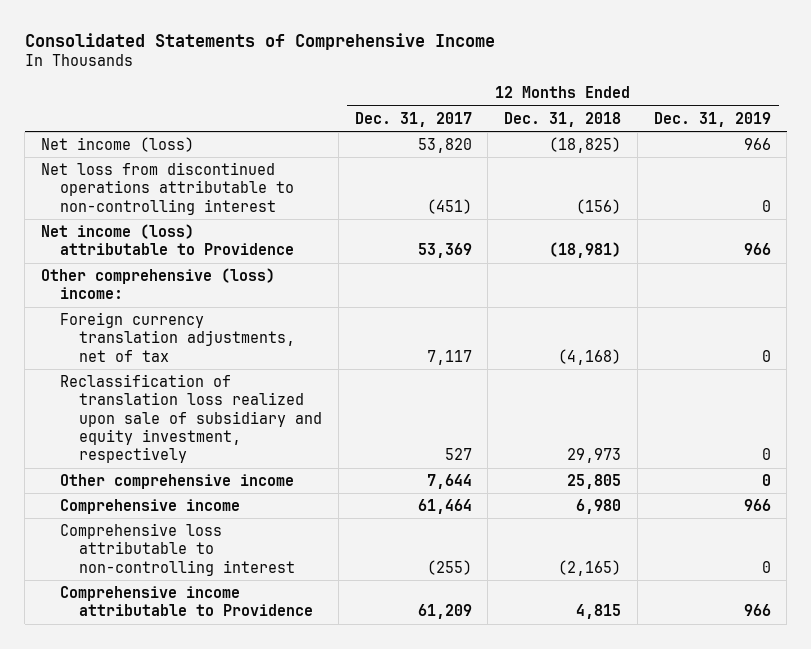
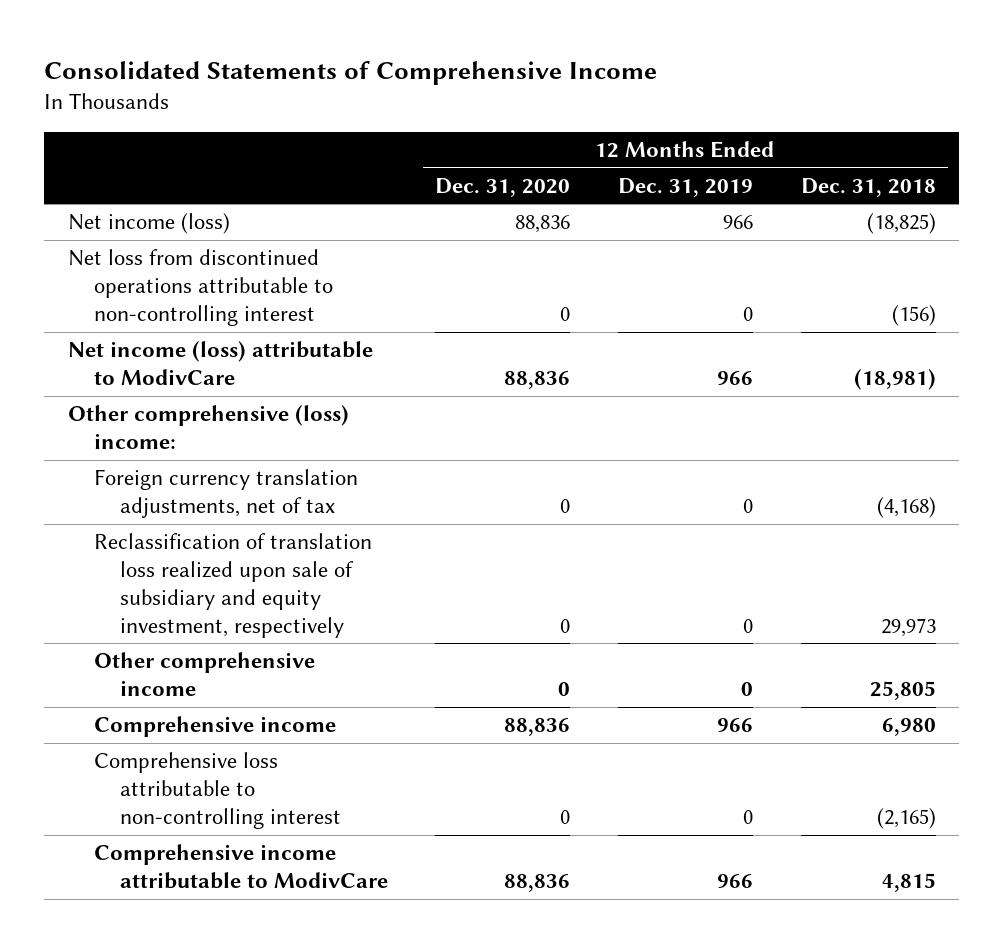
[354,111,472,127] Dec. 31, 2017 -> none
none -> [435,177,571,197] Dec. 31, 2020
[40,223,295,256] Net income (loss) attributable to Providence -> [67,341,373,386] Net income (loss) attributable to ModivCare
[60,585,314,617] Comprehensive income attributable to Providence -> [93,844,388,890] Comprehensive income attributable to ModivCare

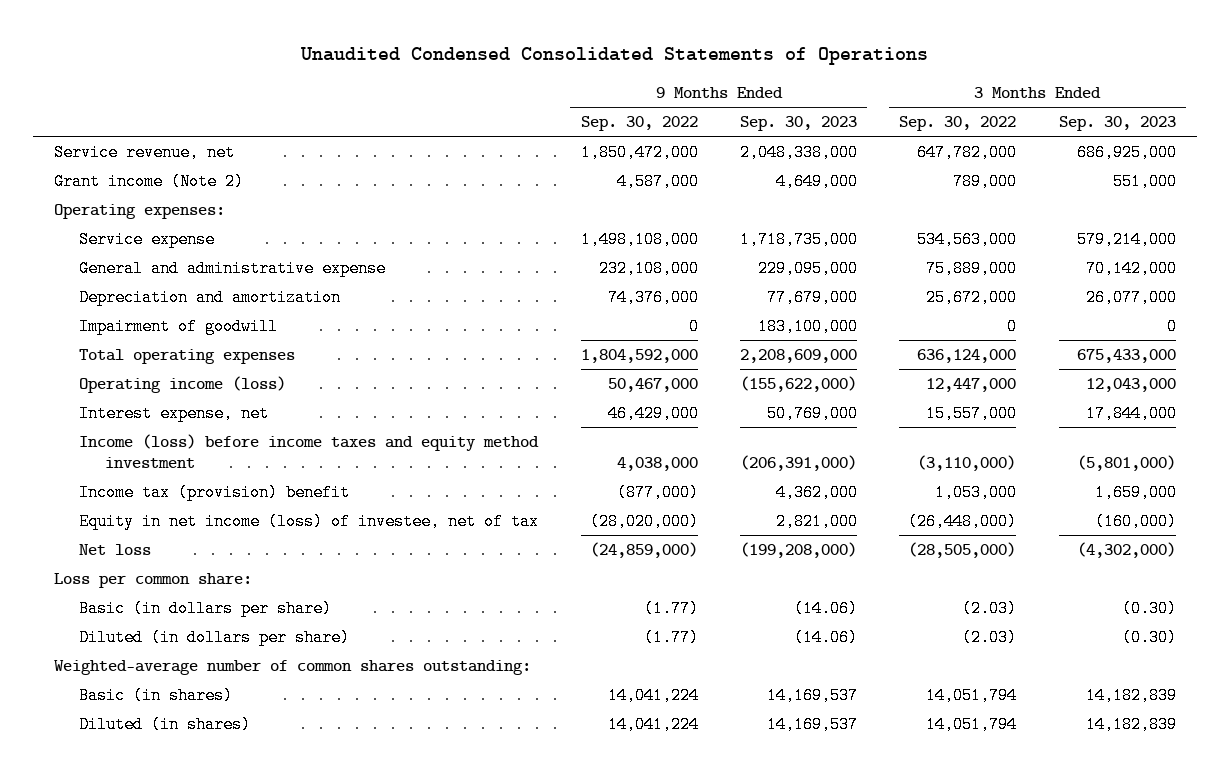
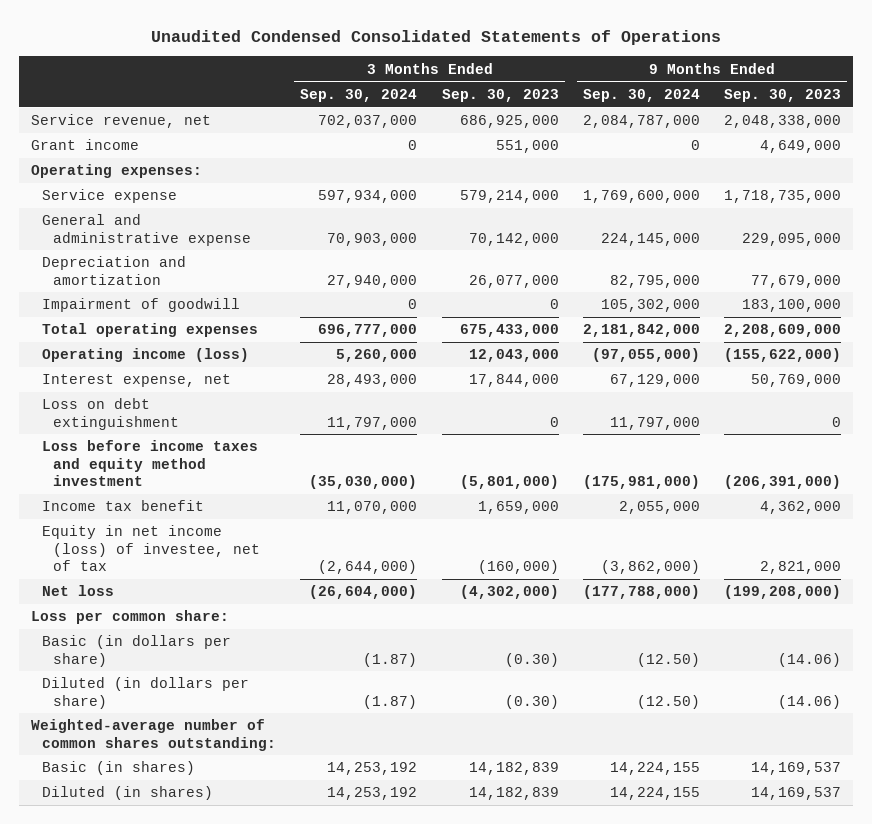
[580,116,698,132] Sep. 30, 2022 -> none
[899,116,1017,132] Sep. 30, 2022 -> none
none -> [300,88,418,102] Sep. 30, 2024
none -> [582,88,700,102] Sep. 30, 2024
[54,172,245,190] Grant income (Note 2) -> [31,139,140,151] Grant income
none -> [42,398,180,430] Loss on debt extinguishment
[79,433,540,469] Income (loss) before income taxes and equity method investment -> [42,440,259,486] Loss before income taxes and equity method investment
[79,483,351,501] Income tax (provision) benefit -> [42,500,205,512] Income tax benefit

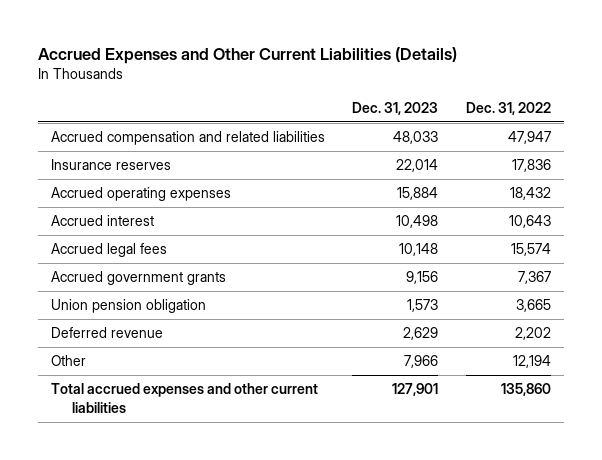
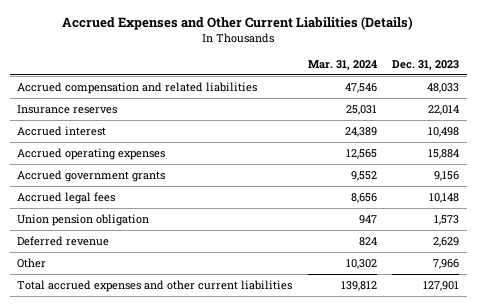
[465,101,551,115] Dec. 31, 2022 -> none
none -> [307,60,377,71] Mar. 31, 2024
[51,187,232,202] Accrued operating expenses -> [17,147,166,160] Accrued operating expenses
[51,243,168,258] Accrued legal fees -> [17,191,116,204] Accrued legal fees

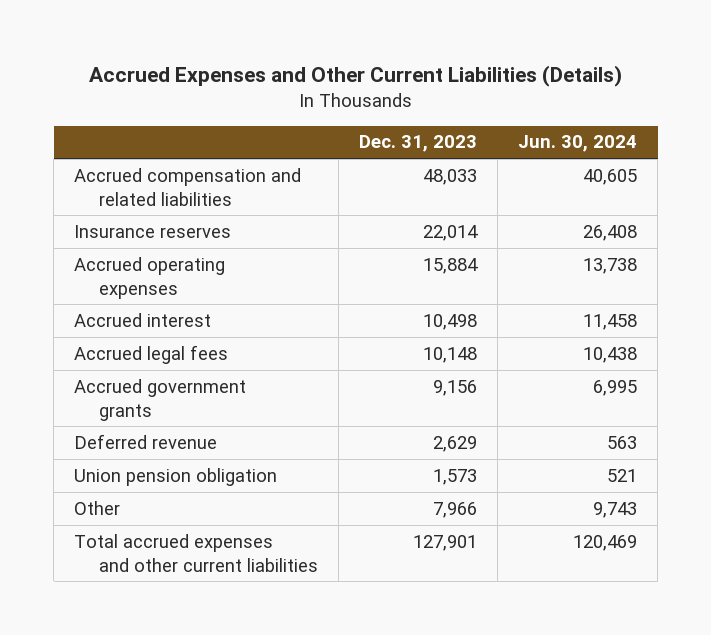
[307,60,377,71] Mar. 31, 2024 -> none
none -> [518,135,638,153] Jun. 30, 2024
[17,125,107,136] Accrued interest -> [74,312,212,327] Accrued interest
[17,169,166,182] Accrued government grants -> [74,378,247,421] Accrued government grants
[17,213,150,226] Union pension obligation -> [74,467,278,486] Union pension obligation

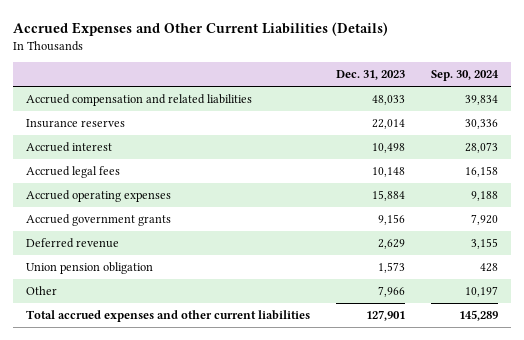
[518,135,638,153] Jun. 30, 2024 -> none
none -> [431,70,500,82] Sep. 30, 2024
[74,256,226,299] Accrued operating expenses -> [26,190,172,203] Accrued operating expenses

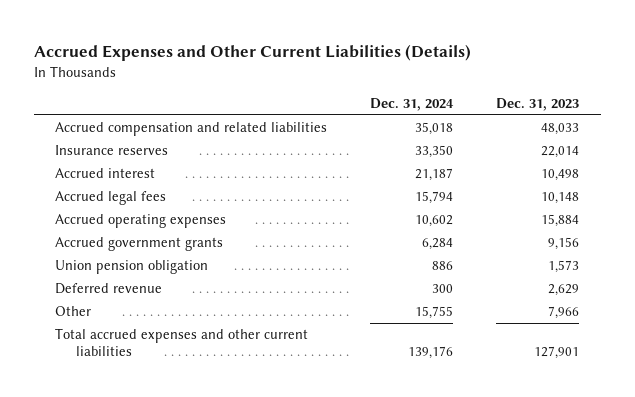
[431,70,500,82] Sep. 30, 2024 -> none
none -> [370,97,455,111] Dec. 31, 2024
[26,238,120,249] Deferred revenue -> [55,283,163,295] Deferred revenue

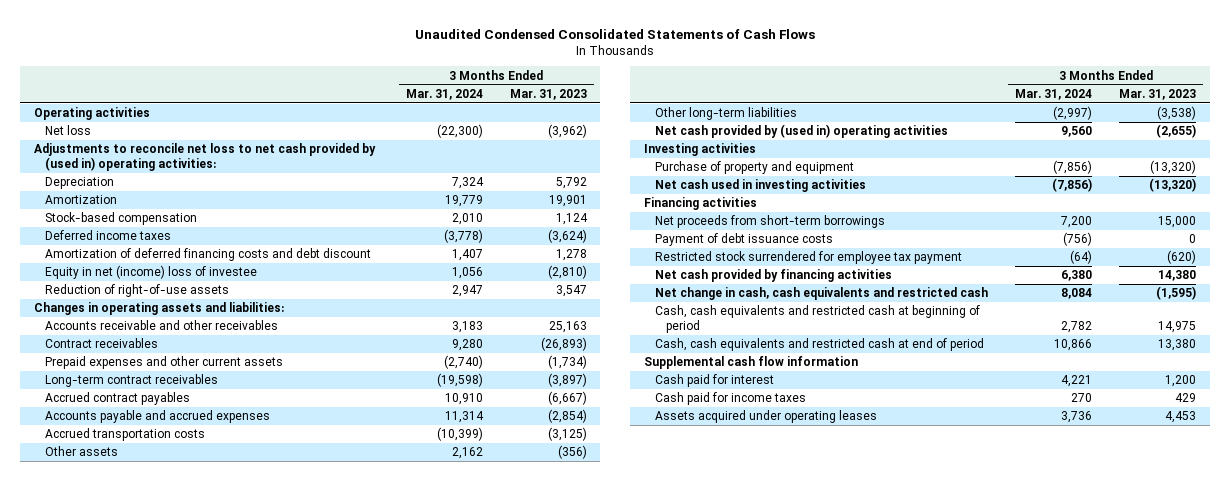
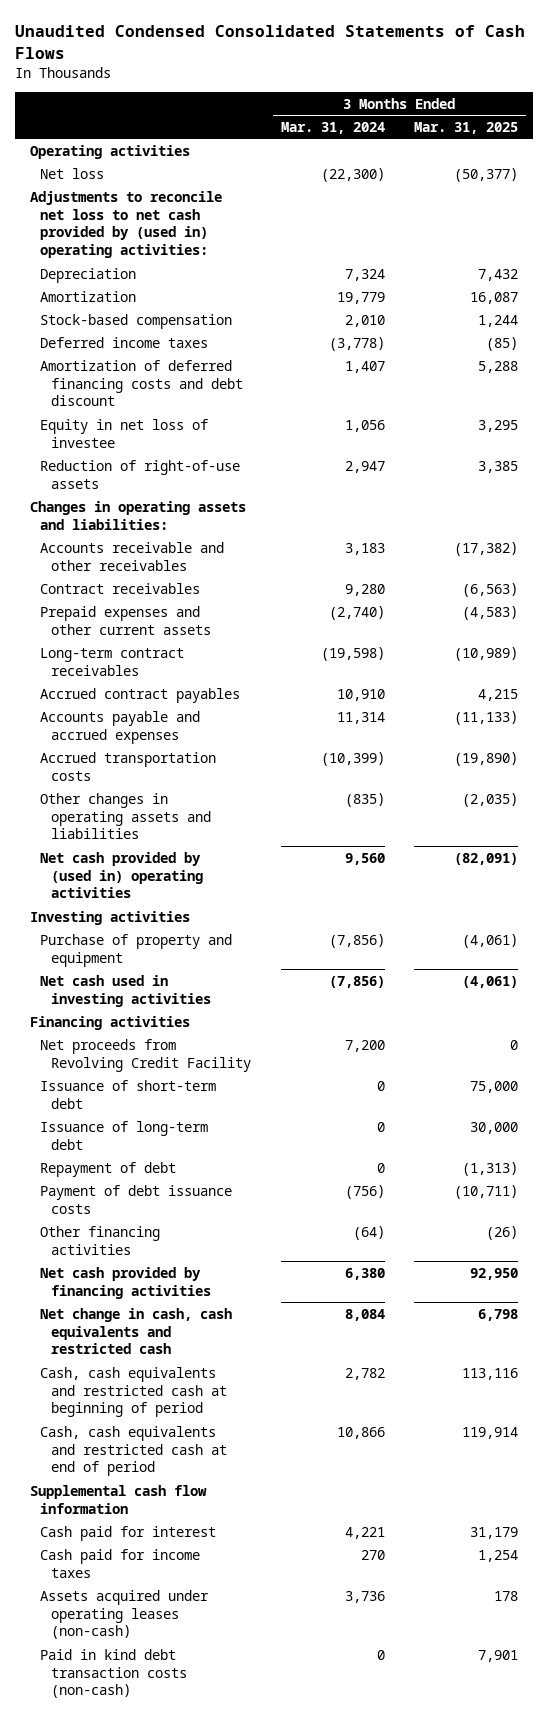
[509,88,587,100] Mar. 31, 2023 -> none
none -> [414,121,519,134] Mar. 31, 2025
[45,265,258,280] Equity in net (income) loss of investee -> [40,418,209,448] Equity in net loss of investee
[45,446,119,457] Other assets -> none
[654,107,797,121] Other long-term liabilities -> none
none -> [40,792,212,840] Other changes in operating assets and liabilities
[654,215,885,229] Net proceeds from short-term borrowings -> none
none -> [40,1038,252,1072] Net proceeds from Revolving Credit Facility
none -> [40,1079,217,1109] Issuance of short-term debt
none -> [40,1120,209,1150] Issuance of long-term debt
none -> [40,1161,177,1177] Repayment of debt
[654,251,962,265] Restricted stock surrendered for employee tax payment -> none
none -> [40,1225,161,1255] Other financing activities
[654,410,877,424] Assets acquired under operating leases -> [40,1589,210,1640] Assets acquired under operating leases (non-cash)
none -> [40,1648,188,1699] Paid in kind debt transaction costs (non-cash)

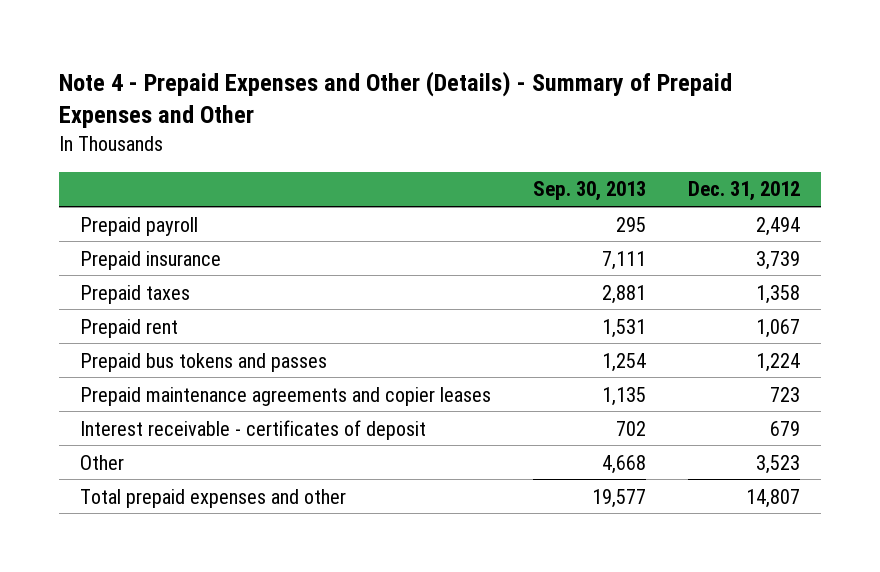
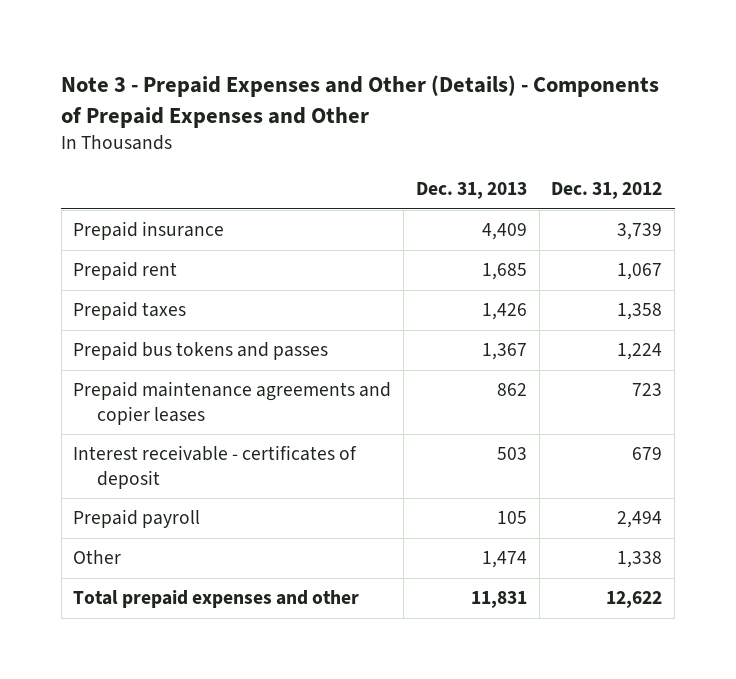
[58,70,732,129] Note 4 - Prepaid Expenses and Other (Details) - Summary of Prepaid Expenses and Other -> [61,74,660,128] Note 3 - Prepaid Expenses and Other (Details) - Components of Prepaid Expenses and Other
[532,181,646,202] Sep. 30, 2013 -> none
none -> [415,182,527,200] Dec. 31, 2013
[79,284,190,304] Prepaid taxes -> [73,301,187,321] Prepaid taxes
[79,216,198,236] Prepaid payroll -> [73,509,201,529] Prepaid payroll
[755,454,800,474] 3,523 -> [617,551,663,569] 1,338
[745,488,800,508] 14,807 -> [606,591,663,609] 12,622

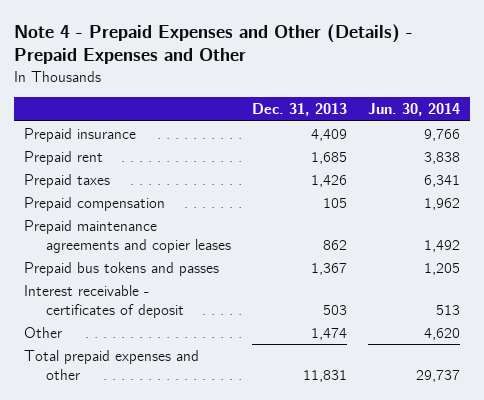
[61,74,660,128] Note 3 - Prepaid Expenses and Other (Details) - Components of Prepaid Expenses and Other -> [14,23,414,65] Note 4 - Prepaid Expenses and Other (Details) - Prepaid Expenses and Other
[551,182,663,200] Dec. 31, 2012 -> none
none -> [367,103,460,117] Jun. 30, 2014
none -> [24,196,166,211] Prepaid compensation
[73,341,329,361] Prepaid bus tokens and passes -> [24,261,220,276] Prepaid bus tokens and passes
[73,509,201,529] Prepaid payroll -> none

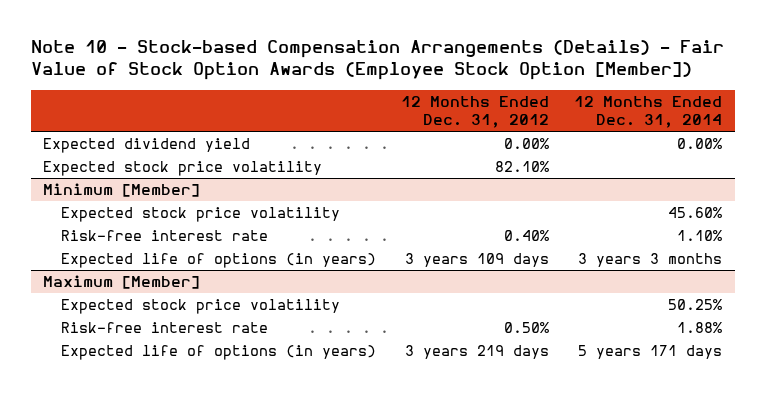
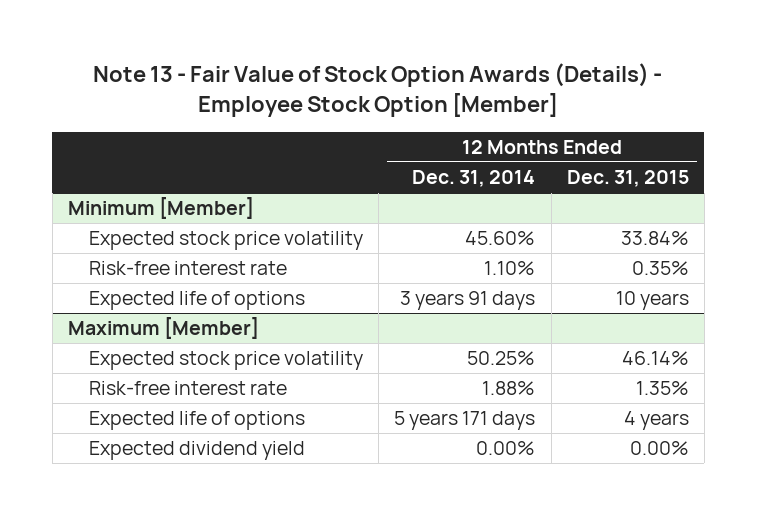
[30,39,724,81] Note 10 - Stock-based Compensation Arrangements (Details) - Fair Value of Stock Option Awards (Employee Stock Option [Member]) -> [93,63,663,118] Note 13 - Fair Value of Stock Option Awards (Details) - Employee Stock Option [Member]
[401,95,550,128] 12 Months Ended Dec. 31, 2012 -> none
none -> [566,170,689,188] Dec. 31, 2015
[43,138,251,154] Expected dividend yield -> none
[43,161,323,177] Expected stock price volatility -> none
[61,253,377,269] Expected life of options (in years) -> [89,291,306,311] Expected life of options
[578,253,723,268] 3 years 3 months -> [400,291,536,311] 3 years 91 days
[61,345,377,361] Expected life of options (in years) -> [89,411,306,431] Expected life of options
none -> [89,441,306,461] Expected dividend yield

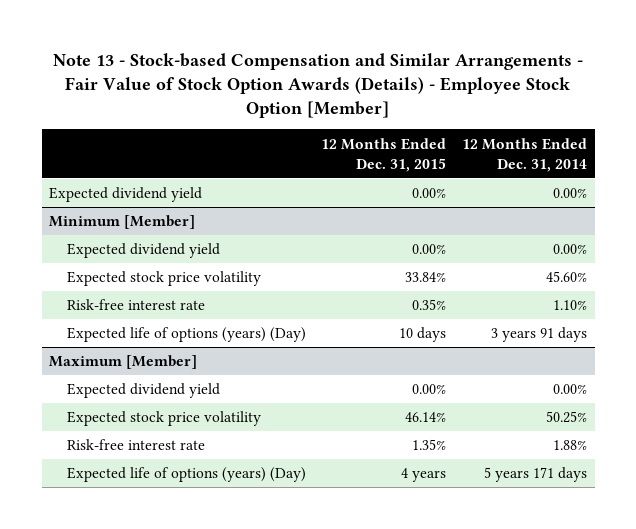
[93,63,663,118] Note 13 - Fair Value of Stock Option Awards (Details) - Employee Stock Option [Member] -> [53,52,584,118] Note 13 - Stock-based Compensation and Similar Arrangements - Fair Value of Stock Option Awards (Details) - Employee Stock Option [Member]
none -> [49,187,203,203] Expected dividend yield
none -> [66,243,220,259] Expected dividend yield
[89,291,306,311] Expected life of options -> [66,327,306,343] Expected life of options (years) (Day)
[615,291,689,311] 10 years -> [399,327,447,343] 10 days
[89,441,306,461] Expected dividend yield -> [66,383,220,399] Expected dividend yield
[89,411,306,431] Expected life of options -> [66,467,306,483] Expected life of options (years) (Day)

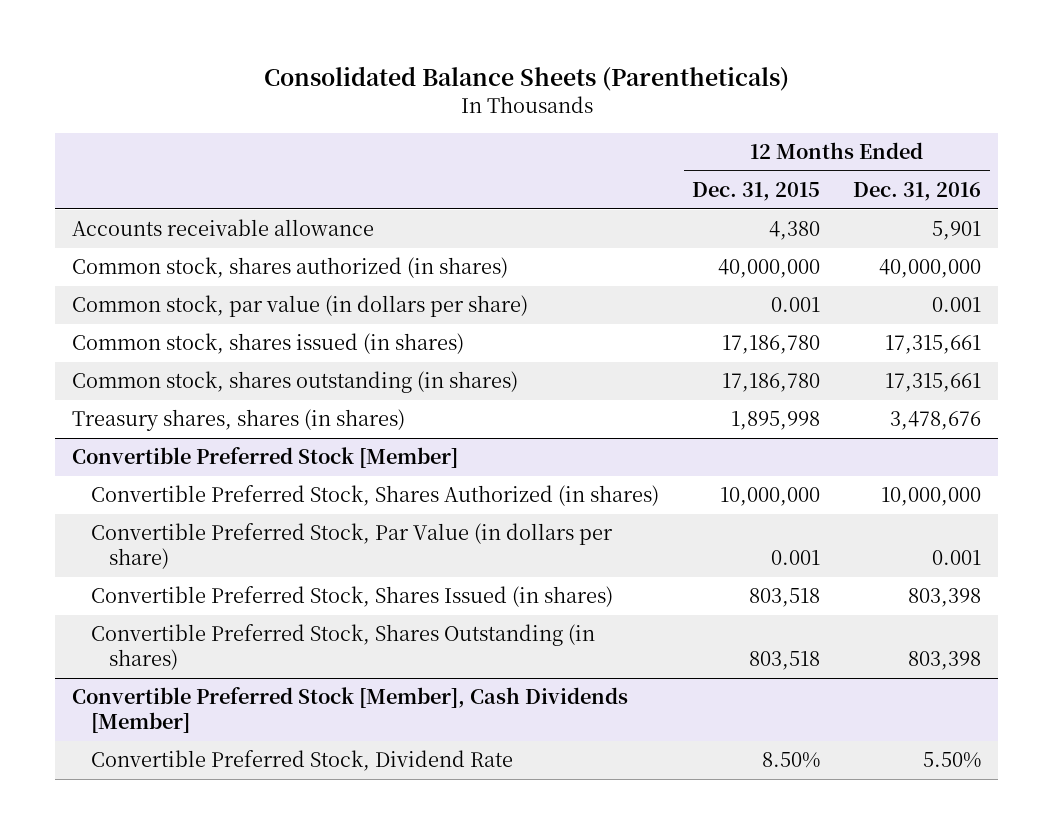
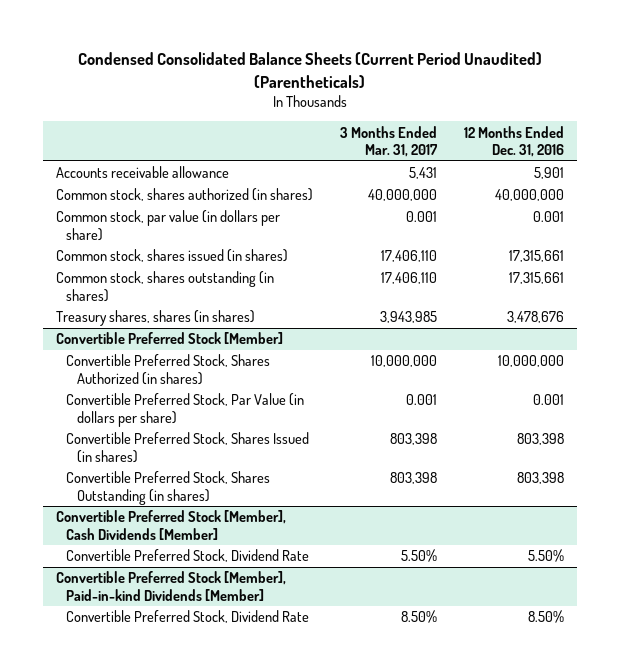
[263,66,789,92] Consolidated Balance Sheets (Parentheticals) -> [77,52,542,88] Condensed Consolidated Balance Sheets (Current Period Unaudited) (Parentheticals)
[692,181,821,201] Dec. 31, 2015 -> none
none -> [339,125,438,158] 3 Months Ended Mar. 31, 2017
none -> [56,571,287,601] Convertible Preferred Stock [Member], Paid-in-kind Dividends [Member]
none -> [66,610,310,624] Convertible Preferred Stock, Dividend Rate

